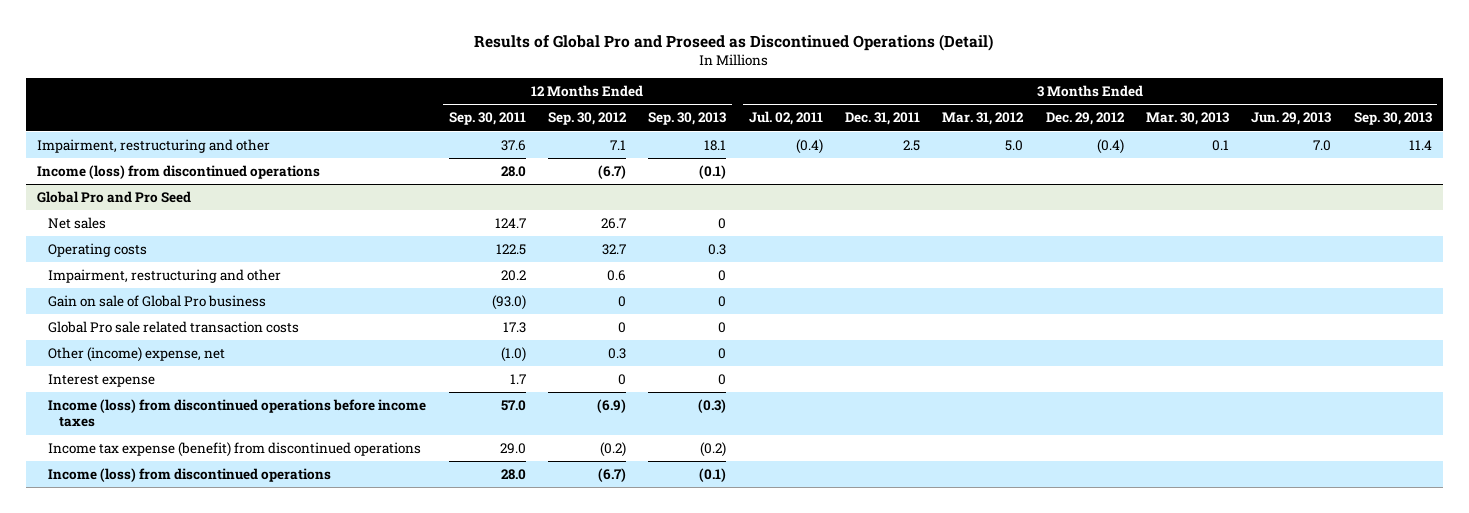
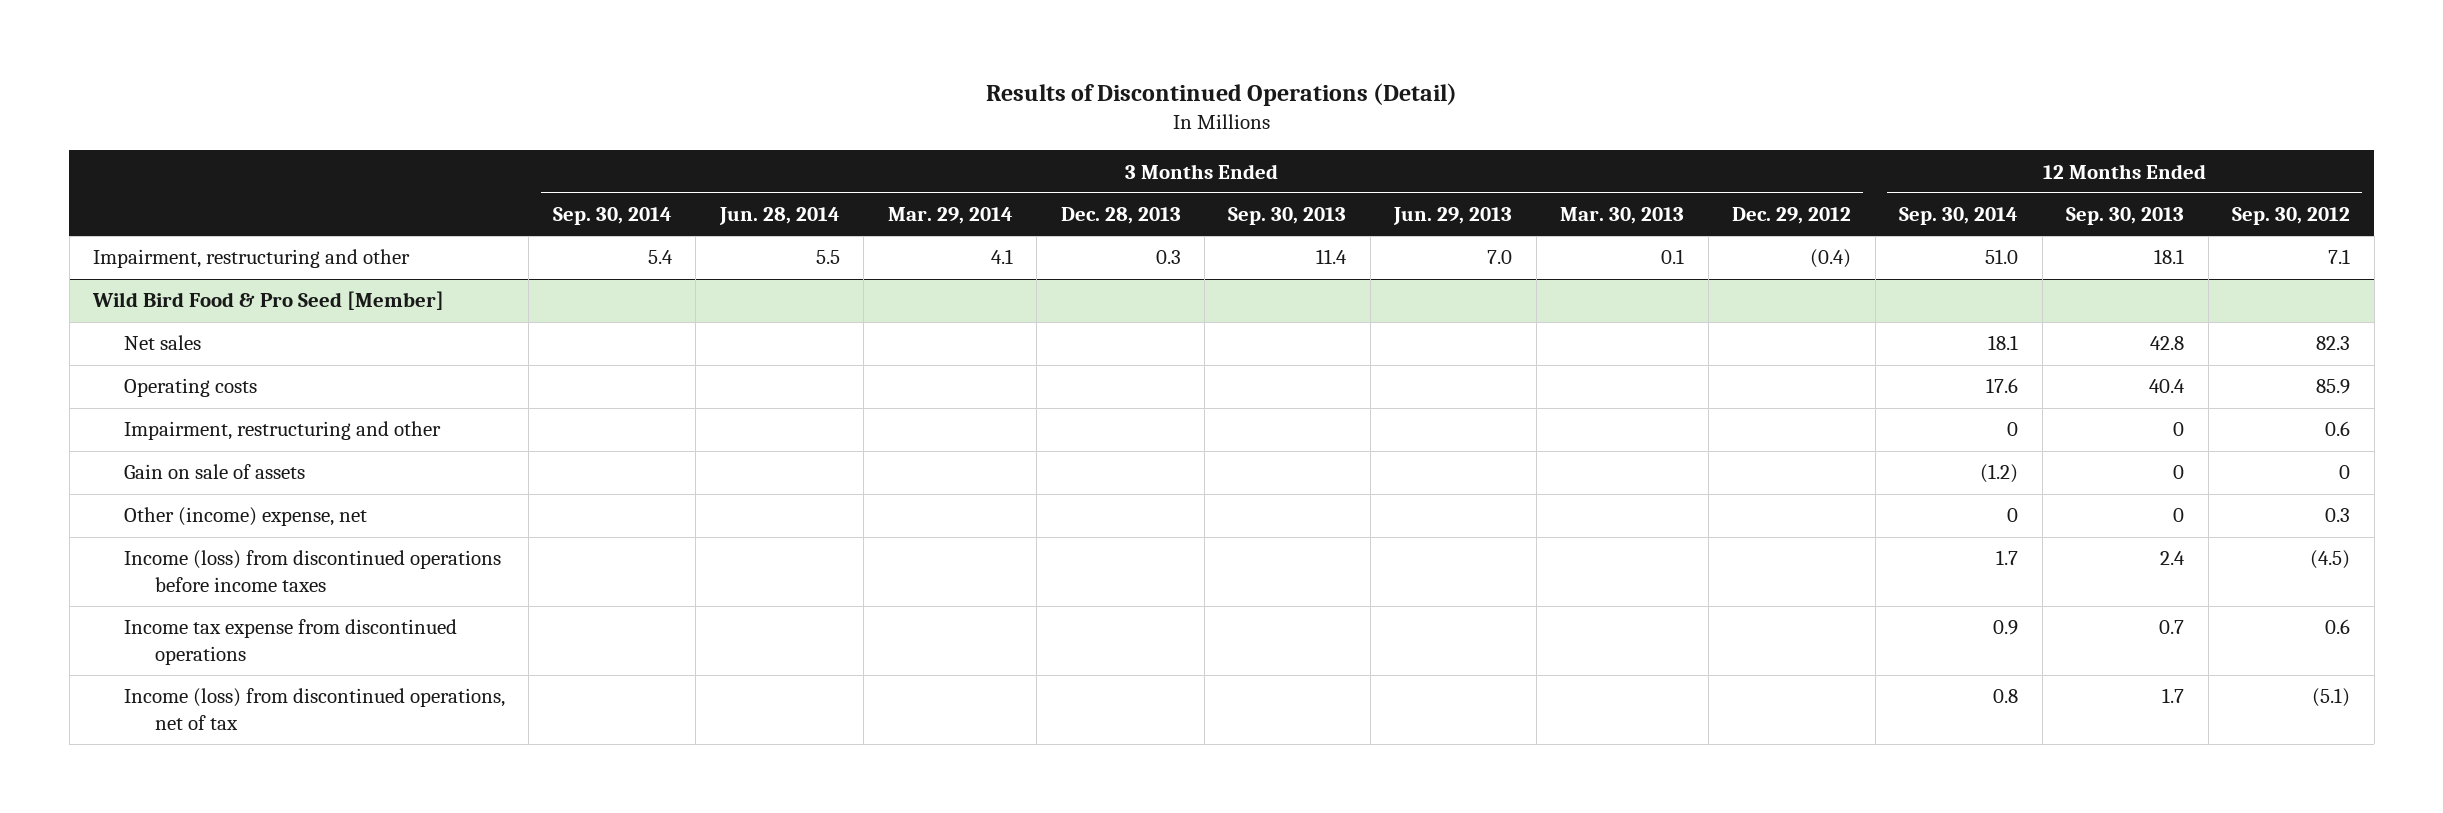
[474,33,994,51] Results of Global Pro and Proseed as Discontinued Operations (Detail) -> [985,83,1457,107] Results of Discontinued Operations (Detail)
[448,112,526,126] Sep. 30, 2011 -> none
[748,111,823,126] Jul. 02, 2011 -> none
[844,112,920,126] Dec. 31, 2011 -> none
[942,112,1025,126] Mar. 31, 2012 -> none
none -> [552,207,672,226] Sep. 30, 2014
none -> [718,207,840,226] Jun. 28, 2014
none -> [887,207,1013,225] Mar. 29, 2014
none -> [1060,207,1181,225] Dec. 28, 2013
none -> [1899,207,2019,226] Sep. 30, 2014
[37,165,321,180] Income (loss) from discontinued operations -> none
[37,191,192,204] Global Pro and Pro Seed -> none
none -> [92,291,445,311] Wild Bird Food & Pro Seed [Member]
[600,218,626,230] 26.7 -> [2316,336,2351,351] 82.3
[718,218,727,230] 0 -> [2150,336,2185,351] 42.8
[601,244,626,256] 32.7 -> [2316,379,2351,395] 85.9
[708,244,727,256] 0.3 -> [2149,379,2186,394] 40.4
[48,321,300,334] Global Pro sale related transaction costs -> none
[48,295,267,308] Gain on sale of Global Pro business -> [123,464,305,480] Gain on sale of assets
[48,374,156,388] Interest expense -> none
[596,399,626,414] (6.9) -> [2310,550,2351,570] (4.5)
[698,399,727,414] (0.3) -> [2160,551,2186,566] 2.4
[48,442,422,458] Income tax expense (benefit) from discontinued operations -> [123,619,457,666] Income tax expense from discontinued operations
[599,442,626,458] (0.2) -> [2325,619,2351,635] 0.6
[700,442,727,458] (0.2) -> [2159,620,2185,635] 0.7
[48,468,332,483] Income (loss) from discontinued operations -> [123,688,505,731] Income (loss) from discontinued operations, net of tax
[597,468,626,483] (6.7) -> [2312,688,2351,708] (5.1)
[699,468,727,483] (0.1) -> [2162,688,2185,704] 1.7

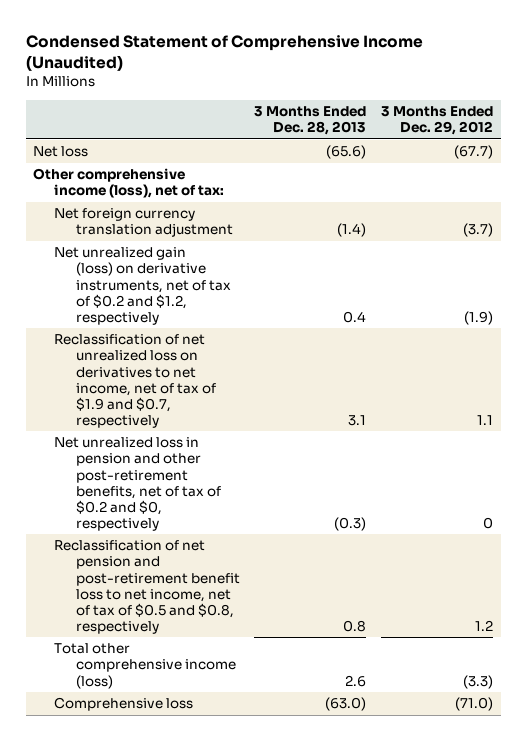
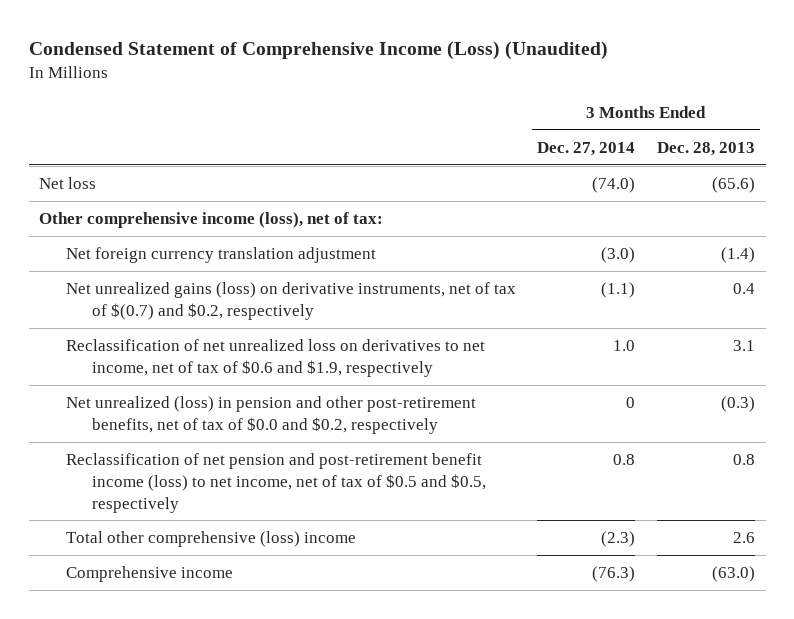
[25,34,423,71] Condensed Statement of Comprehensive Income (Unaudited) -> [28,40,608,60] Condensed Statement of Comprehensive Income (Loss) (Unaudited)
[381,106,494,136] 3 Months Ended Dec. 29, 2012 -> none
none -> [537,141,636,156] Dec. 27, 2014
[54,247,231,325] Net unrealized gain (loss) on derivative instruments, net of tax of $0.2 and $1.2, respectively -> [65,281,516,320] Net unrealized gains (loss) on derivative instruments, net of tax of $(0.7) and $0.2, respectively
[54,334,216,428] Reclassification of net unrealized loss on derivatives to net income, net of tax of $1.9 and $0.7, respectively -> [65,338,485,377] Reclassification of net unrealized loss on derivatives to net income, net of tax of $0.6 and $1.9, respectively
[54,437,221,531] Net unrealized loss in pension and other post-retirement benefits, net of tax of $0.2 and $0, respectively -> [65,395,476,434] Net unrealized (loss) in pension and other post-retirement benefits, net of tax of $0.0 and $0.2, respectively
[54,540,240,634] Reclassification of net pension and post-retirement benefit loss to net income, net of tax of $0.5 and $0.8, respectively -> [65,452,486,513] Reclassification of net pension and post-retirement benefit income (loss) to net income, net of tax of $0.5 and $0.5, respectively
[54,643,236,689] Total other comprehensive income (loss) -> [65,530,356,547] Total other comprehensive (loss) income
[54,697,194,712] Comprehensive loss -> [65,565,233,582] Comprehensive income

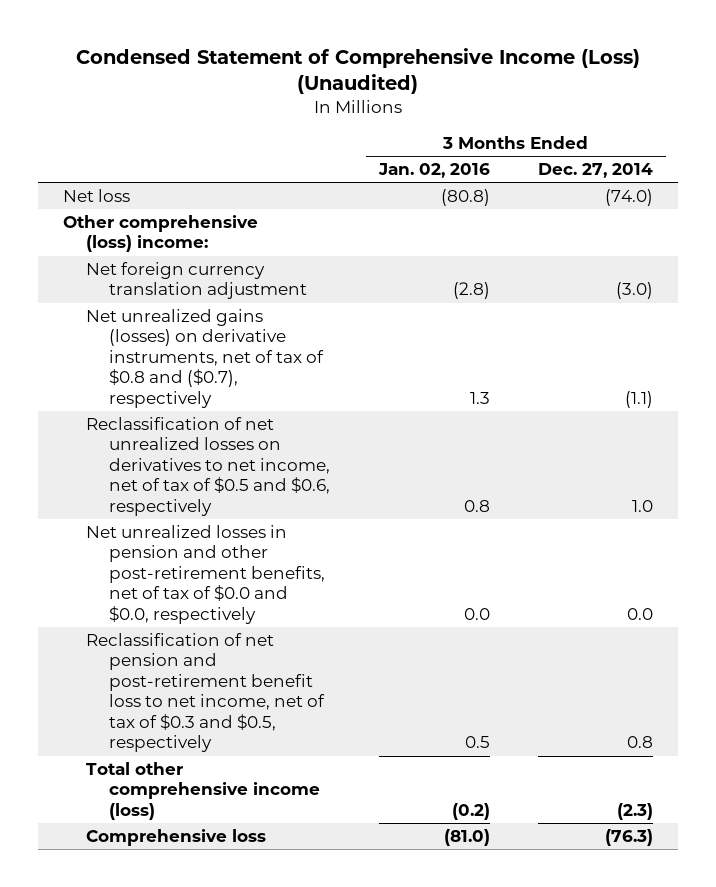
[656,141,755,156] Dec. 28, 2013 -> none
none -> [377,163,490,179] Jan. 02, 2016
[39,211,384,228] Other comprehensive income (loss), net of tax: -> [62,214,258,253] Other comprehensive (loss) income:
[65,281,516,320] Net unrealized gains (loss) on derivative instruments, net of tax of $(0.7) and $0.2, respectively -> [85,308,324,408] Net unrealized gains (losses) on derivative instruments, net of tax of $0.8 and ($0.7), respectively
[65,338,485,377] Reclassification of net unrealized loss on derivatives to net income, net of tax of $0.6 and $1.9, respectively -> [85,416,330,516] Reclassification of net unrealized losses on derivatives to net income, net of tax of $0.5 and $0.6, respectively
[65,395,476,434] Net unrealized (loss) in pension and other post-retirement benefits, net of tax of $0.0 and $0.2, respectively -> [85,524,325,624] Net unrealized losses in pension and other post-retirement benefits, net of tax of $0.0 and $0.0, respectively
[626,396,636,408] 0 -> [627,607,654,620] 0.0
[65,452,486,513] Reclassification of net pension and post-retirement benefit income (loss) to net income, net of tax of $0.5 and $0.5, respectively -> [85,632,325,753] Reclassification of net pension and post-retirement benefit loss to net income, net of tax of $0.3 and $0.5, respectively
[65,530,356,547] Total other comprehensive (loss) income -> [85,761,320,820] Total other comprehensive income (loss)
[65,565,233,582] Comprehensive income -> [85,828,266,846] Comprehensive loss

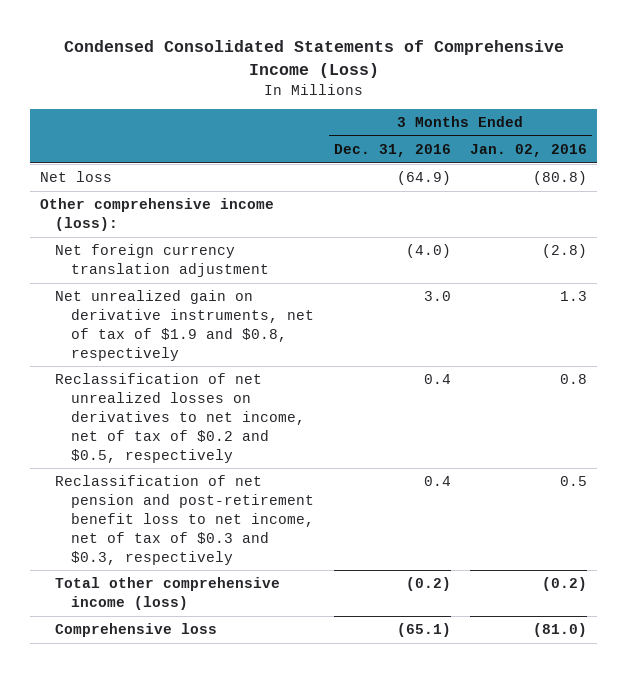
[76,48,641,95] Condensed Statement of Comprehensive Income (Loss) (Unaudited) -> [63,40,564,79] Condensed Consolidated Statements of Comprehensive Income (Loss)
[538,163,654,179] Dec. 27, 2014 -> none
none -> [333,144,451,158] Dec. 31, 2016
[62,214,258,253] Other comprehensive (loss) income: -> [39,198,274,231] Other comprehensive income (loss):
[85,524,325,624] Net unrealized losses in pension and other post-retirement benefits, net of tax of $0.0 and $0.0, respectively -> none
[85,308,324,408] Net unrealized gains (losses) on derivative instruments, net of tax of $0.8 and ($0.7), respectively -> [55,290,314,361] Net unrealized gain on derivative instruments, net of tax of $1.9 and $0.8, respectively
[85,416,330,516] Reclassification of net unrealized losses on derivatives to net income, net of tax of $0.5 and $0.6, respectively -> [55,373,305,463] Reclassification of net unrealized losses on derivatives to net income, net of tax of $0.2 and $0.5, respectively
[85,632,325,753] Reclassification of net pension and post-retirement benefit loss to net income, net of tax of $0.3 and $0.5, respectively -> [55,475,314,565] Reclassification of net pension and post-retirement benefit loss to net income, net of tax of $0.3 and $0.3, respectively

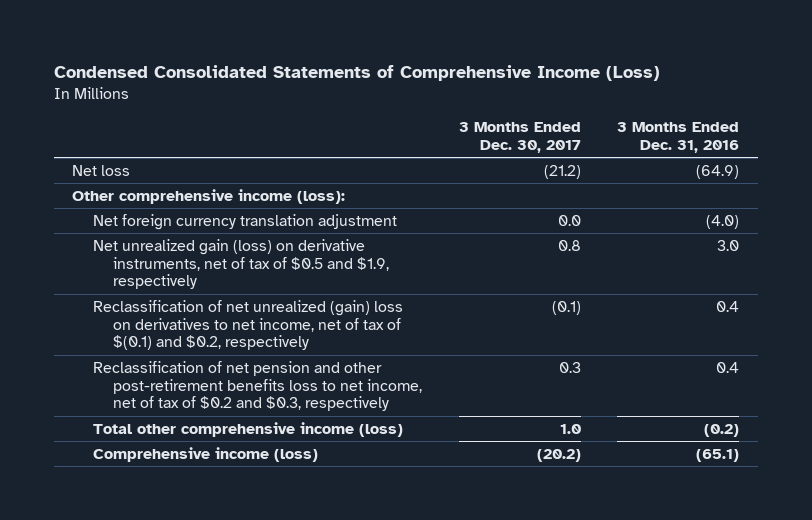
[470,144,588,158] Jan. 02, 2016 -> none
none -> [458,122,581,154] 3 Months Ended Dec. 30, 2017
[55,290,314,361] Net unrealized gain on derivative instruments, net of tax of $1.9 and $0.8, respectively -> [92,238,389,290] Net unrealized gain (loss) on derivative instruments, net of tax of $0.5 and $1.9, respectively
[55,373,305,463] Reclassification of net unrealized losses on derivatives to net income, net of tax of $0.2 and $0.5, respectively -> [92,299,403,351] Reclassification of net unrealized (gain) loss on derivatives to net income, net of tax of $(0.1) and $0.2, respectively
[55,475,314,565] Reclassification of net pension and post-retirement benefit loss to net income, net of tax of $0.3 and $0.3, respectively -> [92,360,422,412] Reclassification of net pension and other post-retirement benefits loss to net income, net of tax of $0.2 and $0.3, respectively
[55,623,218,638] Comprehensive loss -> [92,446,318,462] Comprehensive income (loss)

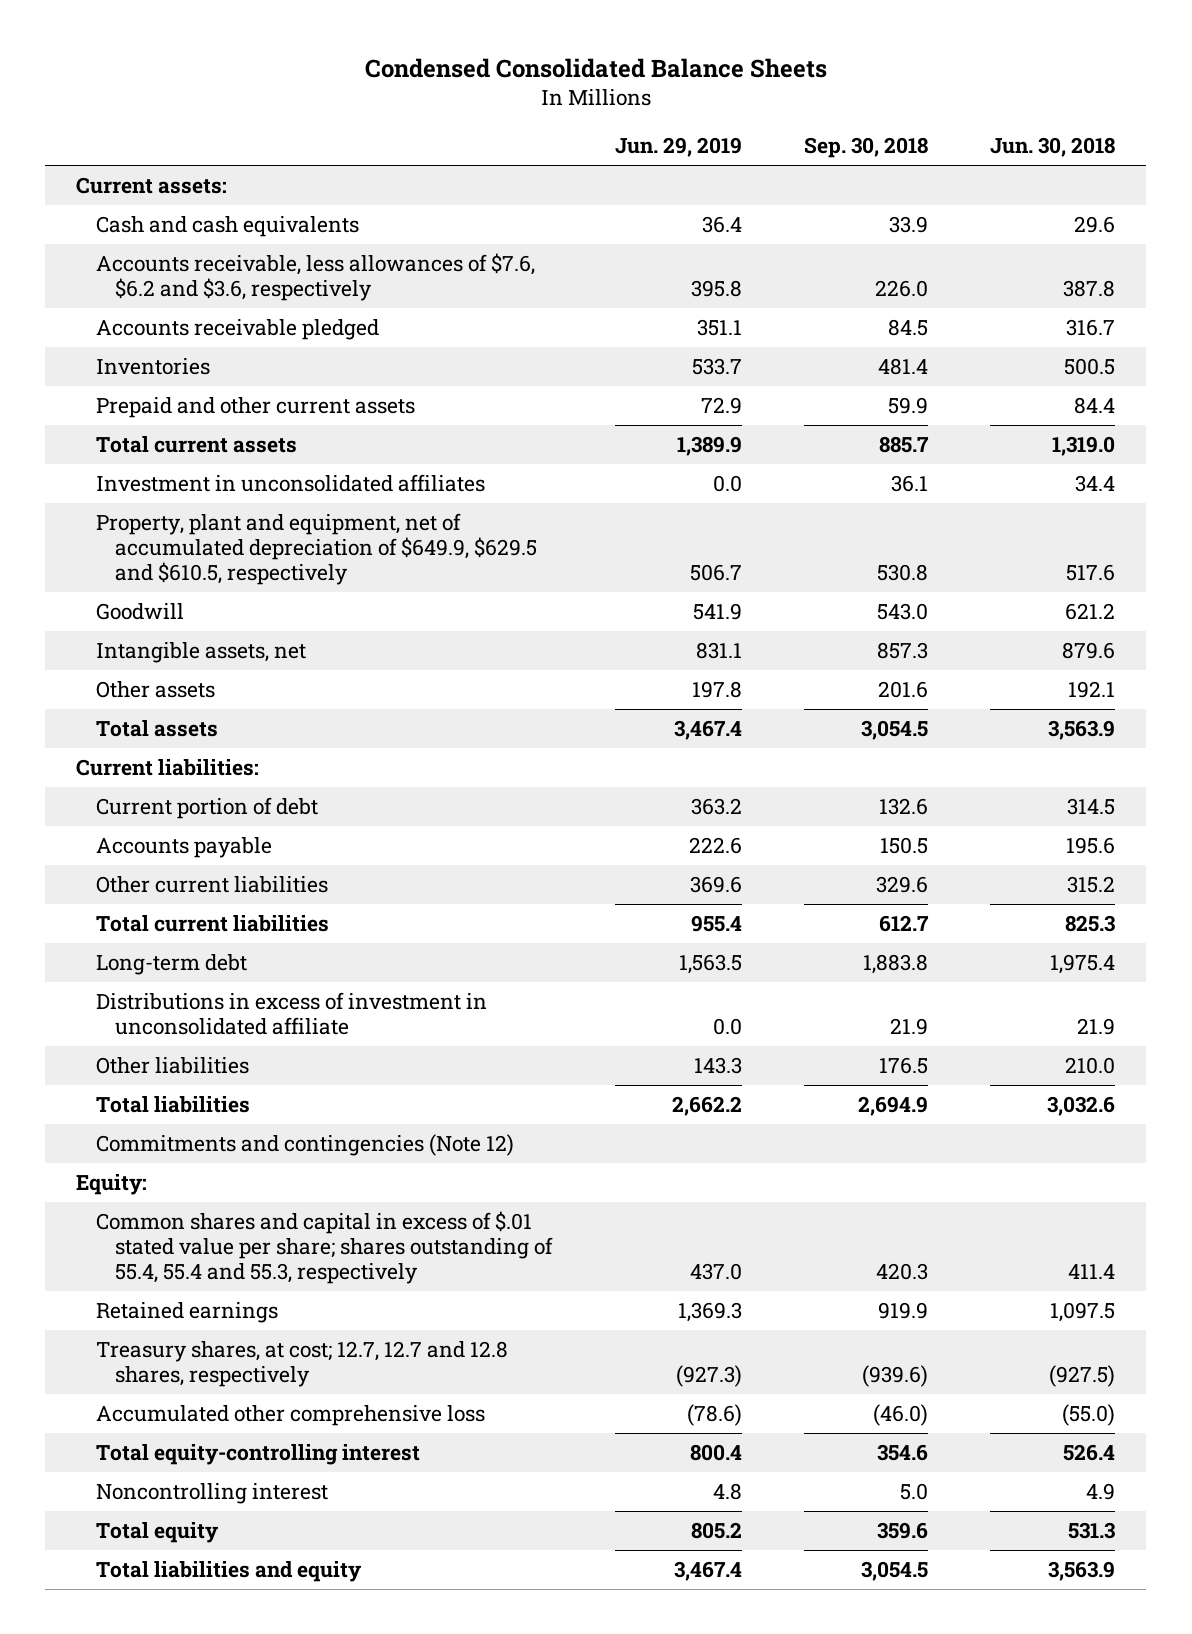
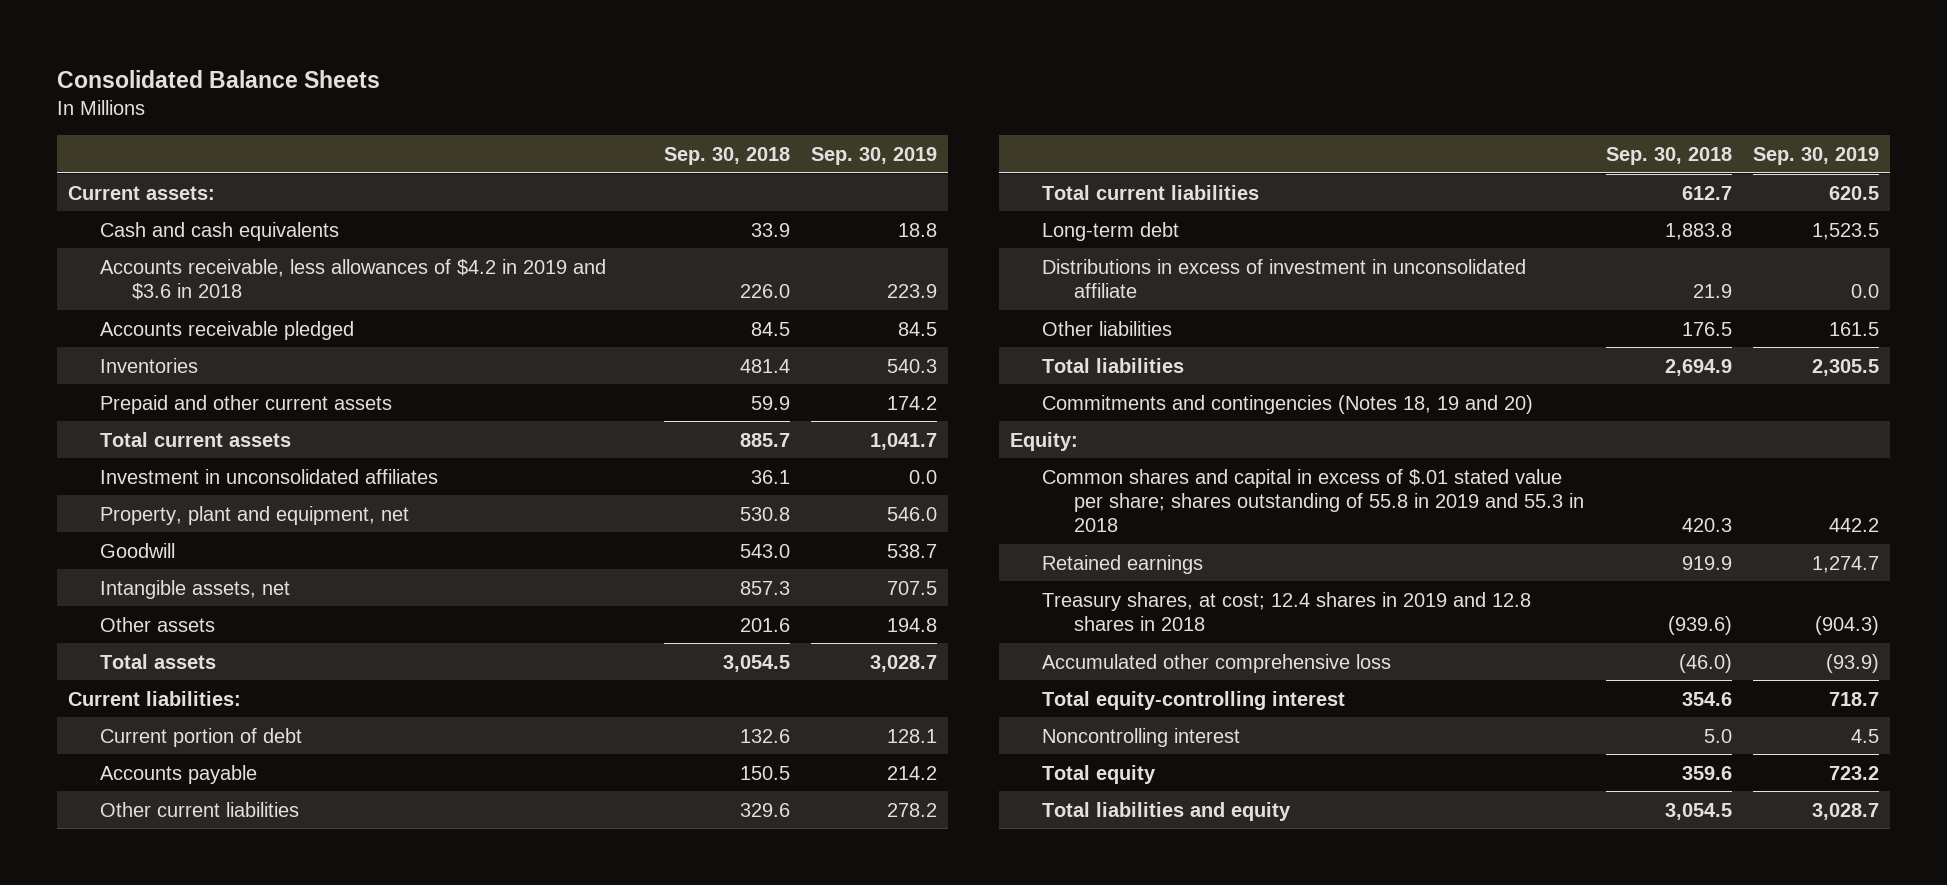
[364,58,827,79] Condensed Consolidated Balance Sheets -> [56,70,380,89] Consolidated Balance Sheets
[614,137,742,158] Jun. 29, 2019 -> none
[990,137,1116,158] Jun. 30, 2018 -> none
none -> [811,147,938,166] Sep. 30, 2019
[95,253,535,302] Accounts receivable, less allowances of $7.6, $6.2 and $3.6, respectively -> [99,258,606,301] Accounts receivable, less allowances of $4.2 in 2019 and $3.6 in 2018
[95,513,538,586] Property, plant and equipment, net of accumulated depreciation of $649.9, $629.5 and $610.5, respectively -> [99,505,409,525] Property, plant and equipment, net
[95,1134,514,1157] Commitments and contingencies (Note 12) -> [1041,394,1533,414] Commitments and contingencies (Notes 18, 19 and 20)
[95,1211,554,1285] Common shares and capital in excess of $.01 stated value per share; shares outstanding of 55.4, 55.4 and 55.3, respectively -> [1041,468,1584,533] Common shares and capital in excess of $.01 stated value per share; shares outstanding of 55.8 in 2019 and 55.3 in 2018
[95,1341,508,1388] Treasury shares, at cost; 12.7, 12.7 and 12.8 shares, respectively -> [1041,591,1531,632] Treasury shares, at cost; 12.4 shares in 2019 and 12.8 shares in 2018

